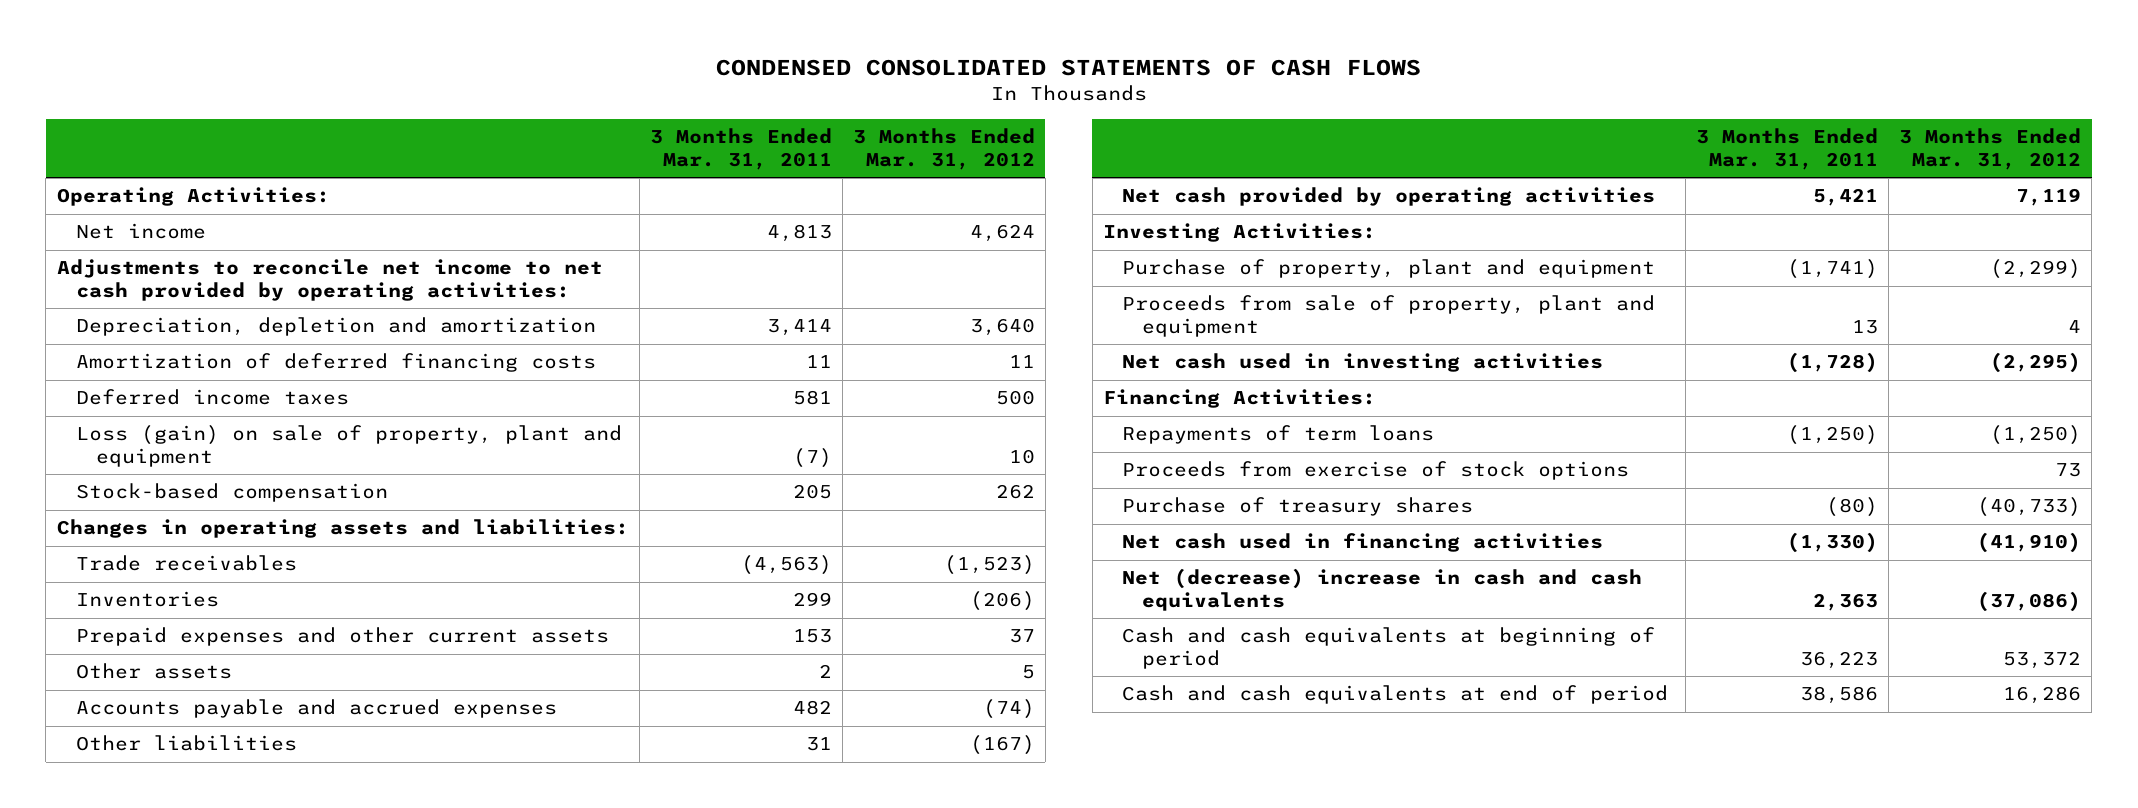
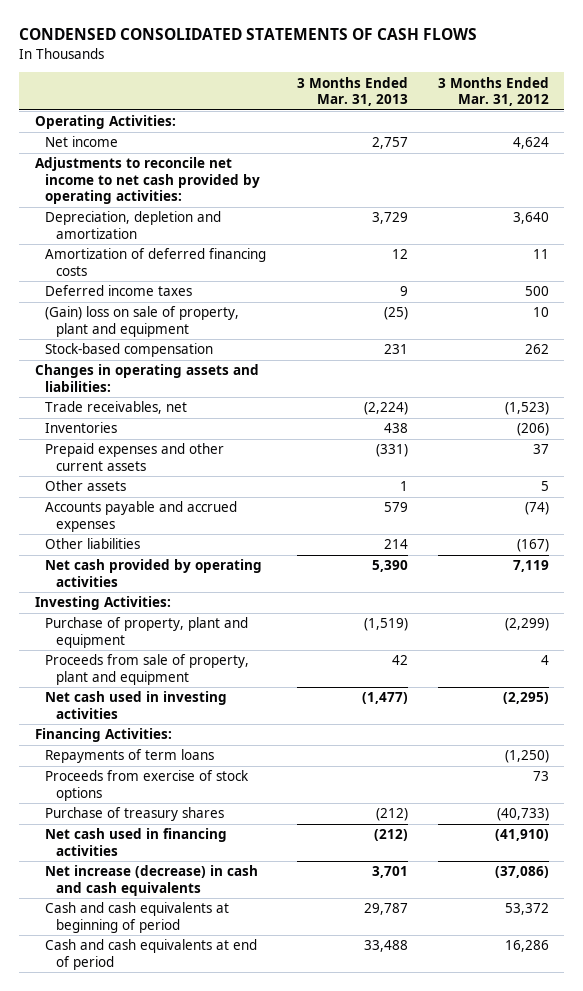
[649,128,832,170] 3 Months Ended Mar. 31, 2011 -> none
none -> [296,76,408,107] 3 Months Ended Mar. 31, 2013
[76,425,623,467] Loss (gain) on sale of property, plant and equipment -> [45,306,240,337] (Gain) loss on sale of property, plant and equipment
[76,555,298,572] Trade receivables -> [45,401,188,415] Trade receivables, net
[1122,568,1643,611] Net (decrease) increase in cash and cash equivalents -> [45,865,259,896] Net increase (decrease) in cash and cash equivalents

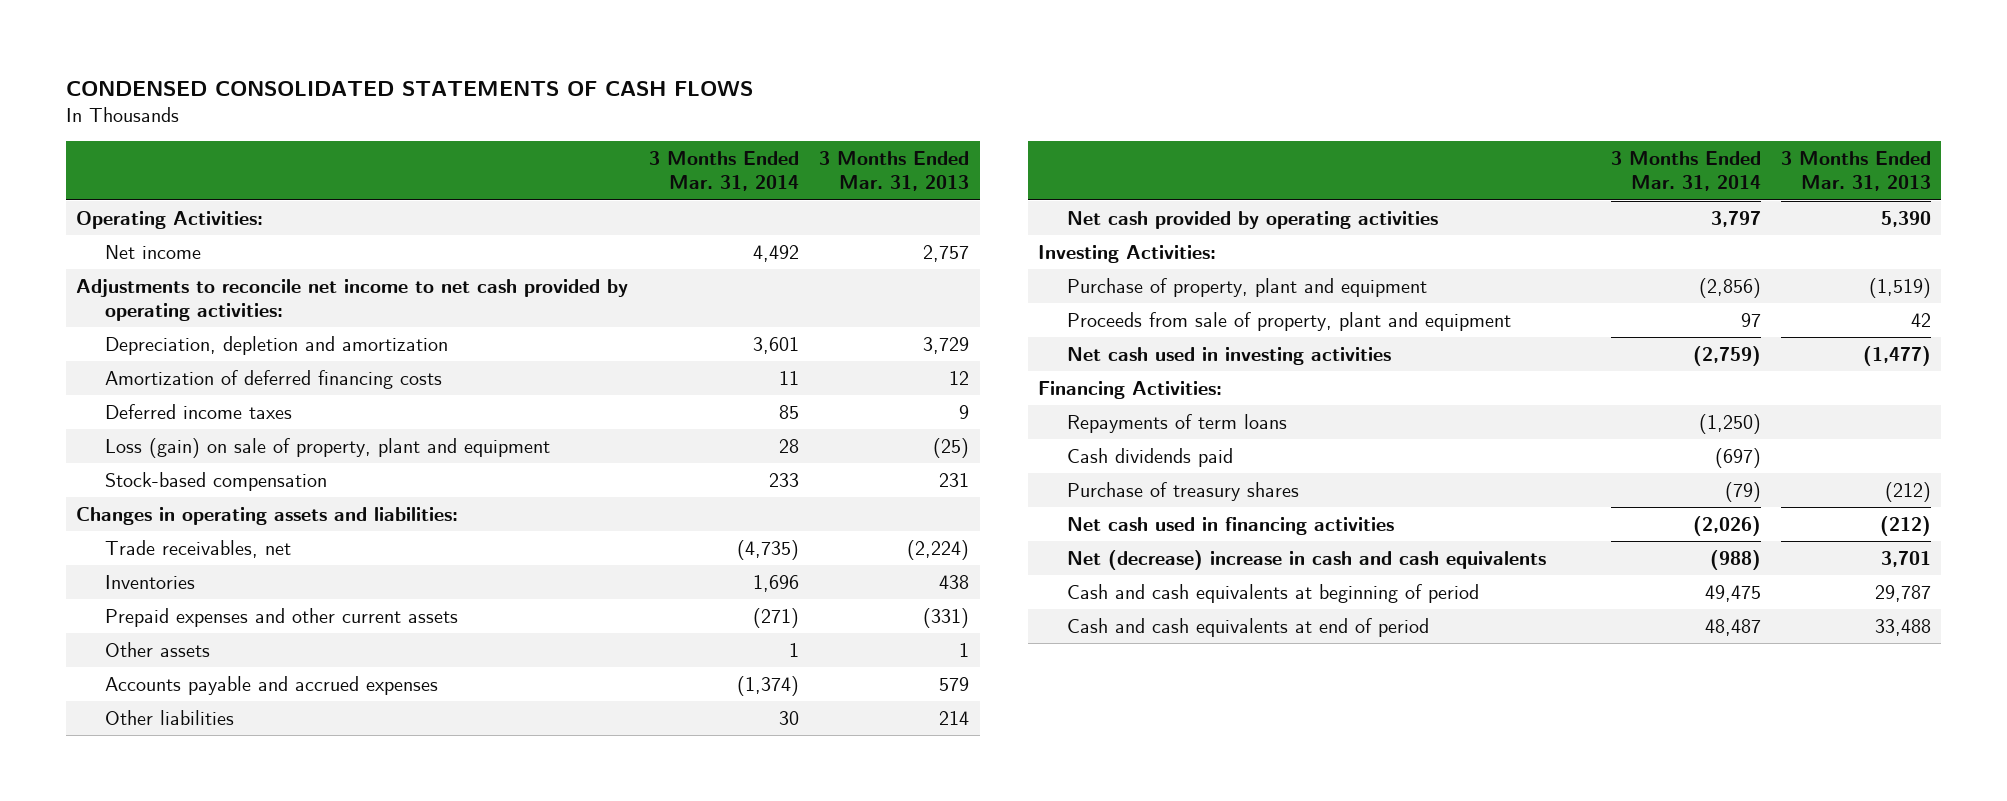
[437,76,549,107] 3 Months Ended Mar. 31, 2012 -> none
none -> [648,151,799,192] 3 Months Ended Mar. 31, 2014
[45,306,240,337] (Gain) loss on sale of property, plant and equipment -> [105,437,551,458] Loss (gain) on sale of property, plant and equipment
[45,770,250,801] Proceeds from exercise of stock options -> none
none -> [1067,447,1234,467] Cash dividends paid
[45,865,259,896] Net increase (decrease) in cash and cash equivalents -> [1067,549,1547,570] Net (decrease) increase in cash and cash equivalents

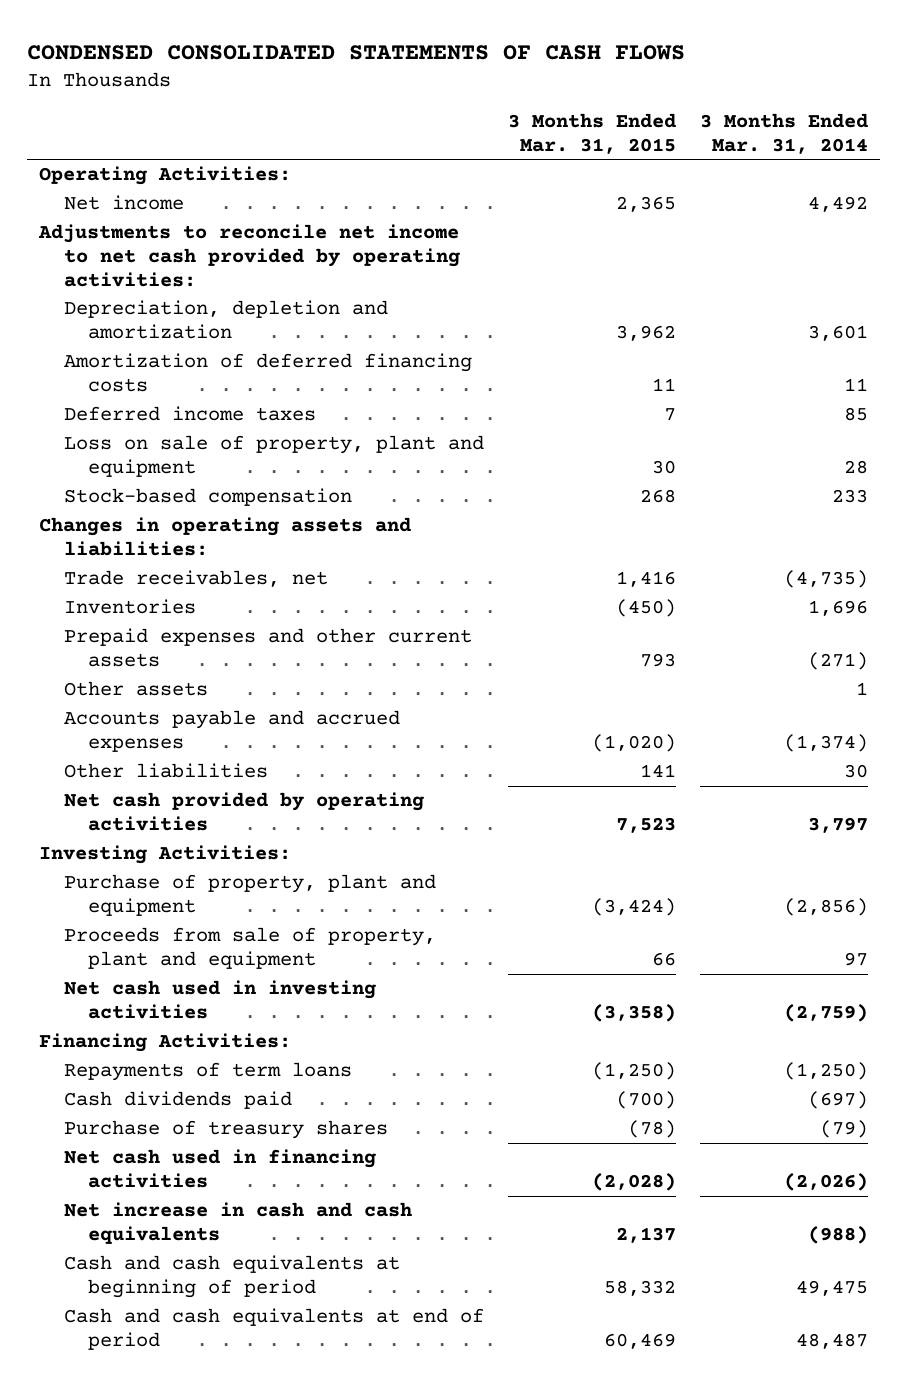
[819,151,970,192] 3 Months Ended Mar. 31, 2013 -> none
none -> [507,113,676,154] 3 Months Ended Mar. 31, 2015
[105,437,551,458] Loss (gain) on sale of property, plant and equipment -> [63,435,484,478] Loss on sale of property, plant and equipment
[1067,549,1547,570] Net (decrease) increase in cash and cash equivalents -> [63,1202,412,1245] Net increase in cash and cash equivalents

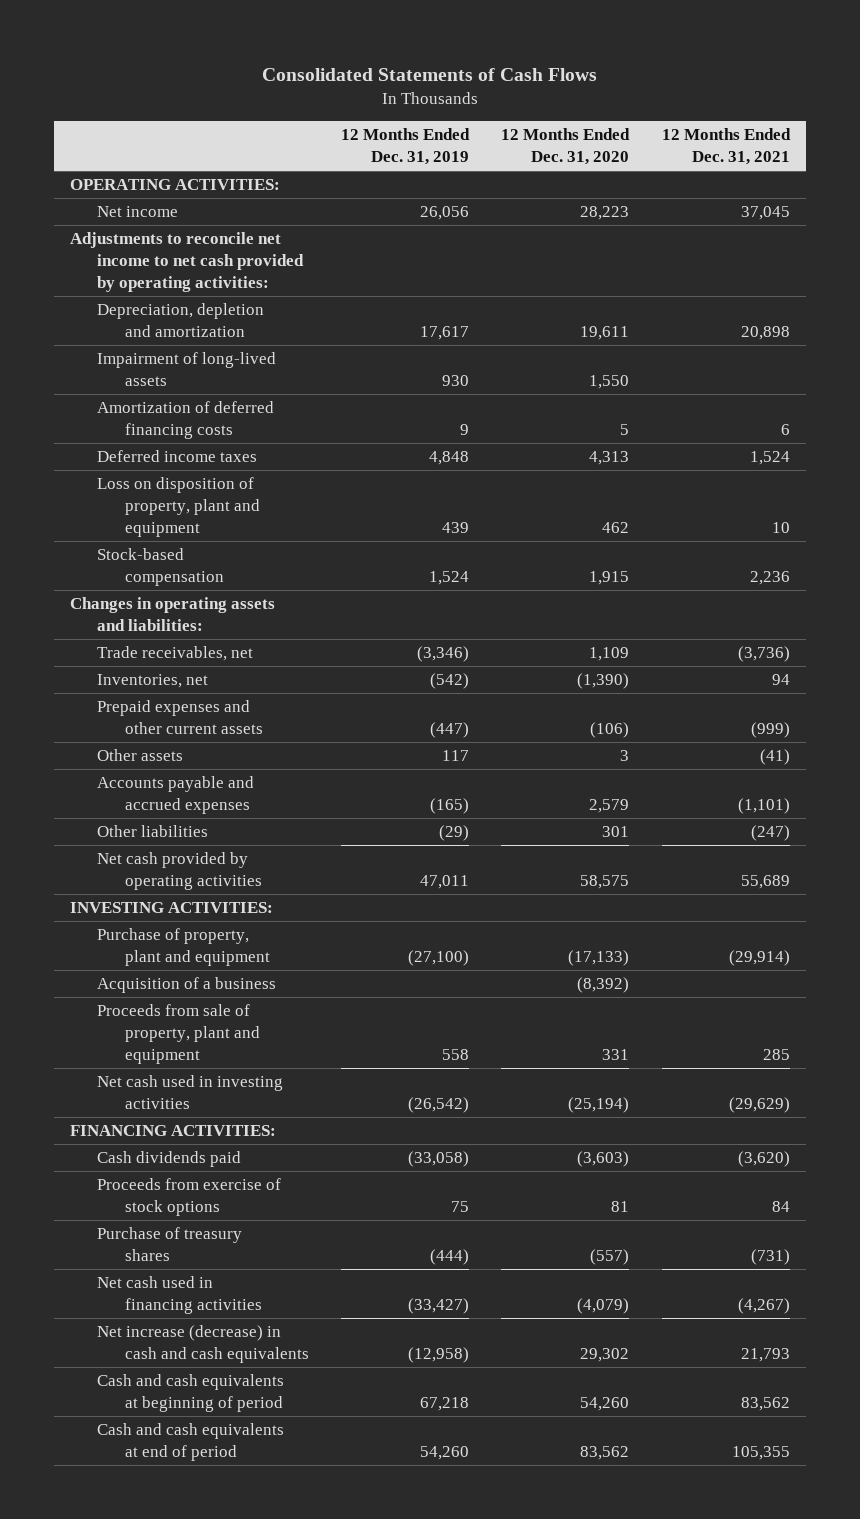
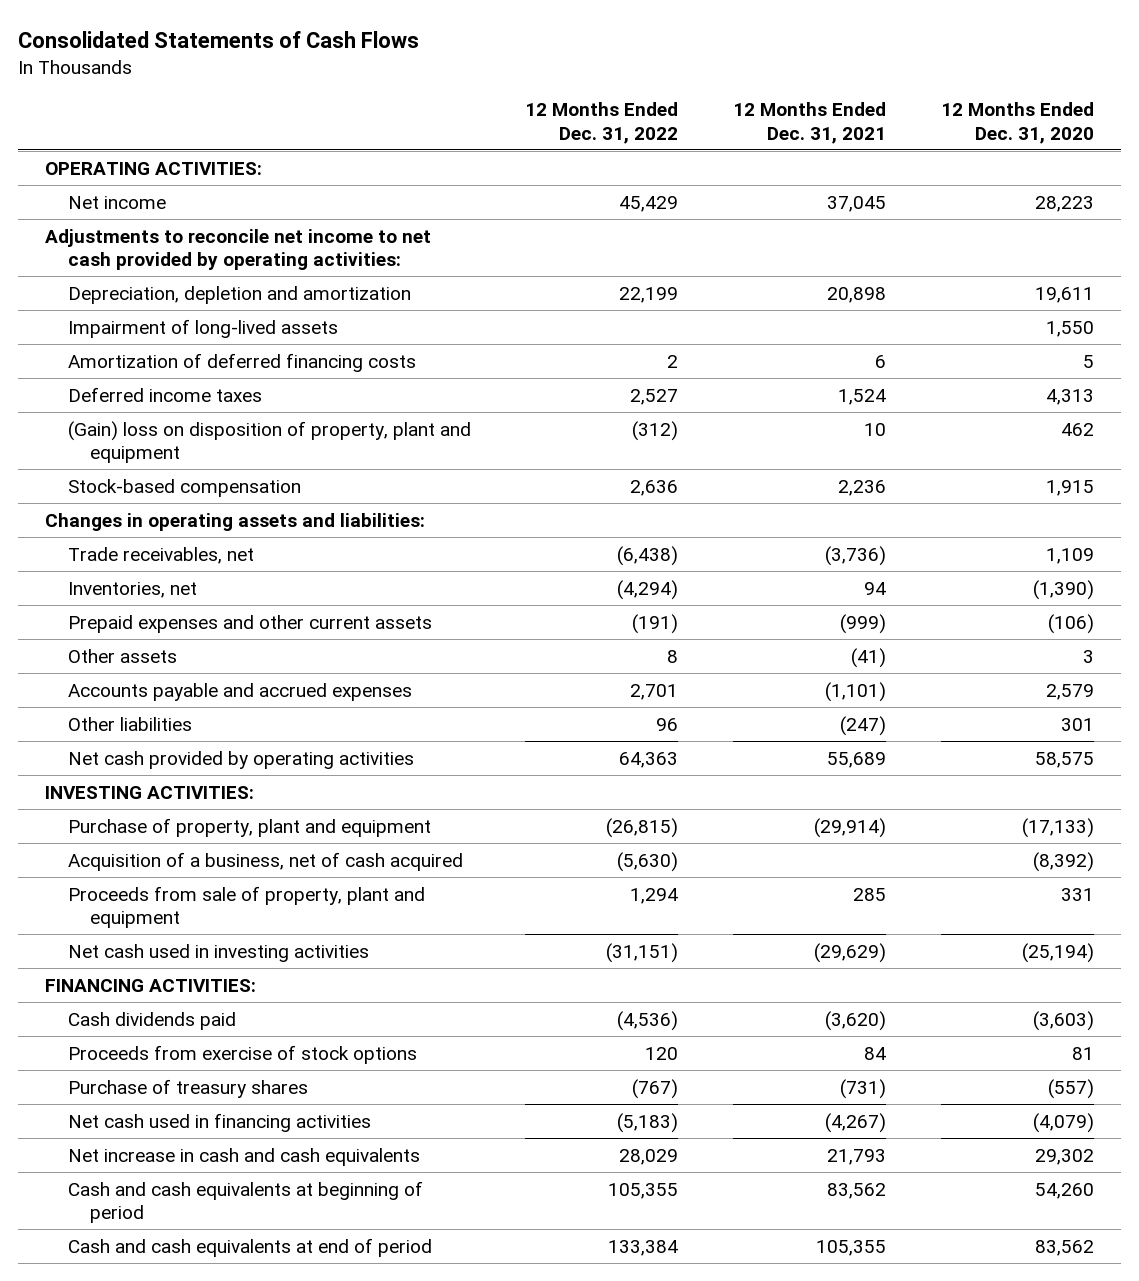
[341,128,471,166] 12 Months Ended Dec. 31, 2019 -> none
none -> [525,102,679,144] 12 Months Ended Dec. 31, 2022
[97,477,260,538] Loss on disposition of property, plant and equipment -> [67,420,471,463] (Gain) loss on disposition of property, plant and equipment
[97,977,277,994] Acquisition of a business -> [67,851,463,871] Acquisition of a business, net of cash acquired
[97,1325,309,1364] Net increase (decrease) in cash and cash equivalents -> [67,1147,420,1166] Net increase in cash and cash equivalents

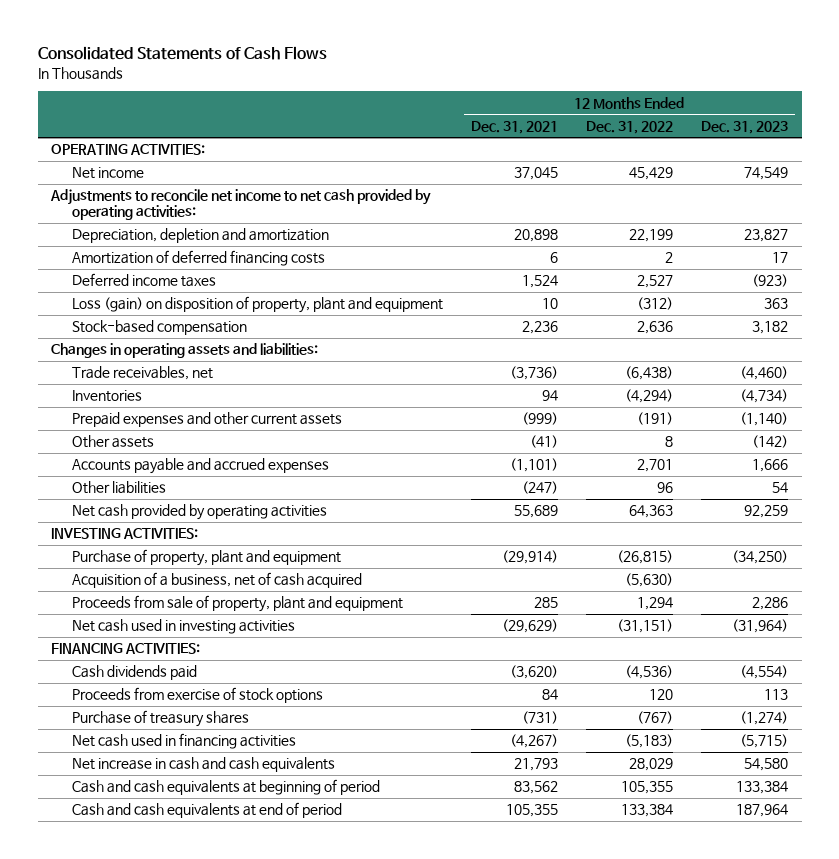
[940,102,1094,144] 12 Months Ended Dec. 31, 2020 -> none
none -> [700,120,788,134] Dec. 31, 2023
[67,318,338,338] Impairment of long-lived assets -> none
[67,420,471,463] (Gain) loss on disposition of property, plant and equipment -> [71,296,443,314] Loss (gain) on disposition of property, plant and equipment
[67,581,197,598] Inventories, net -> [71,390,142,403] Inventories

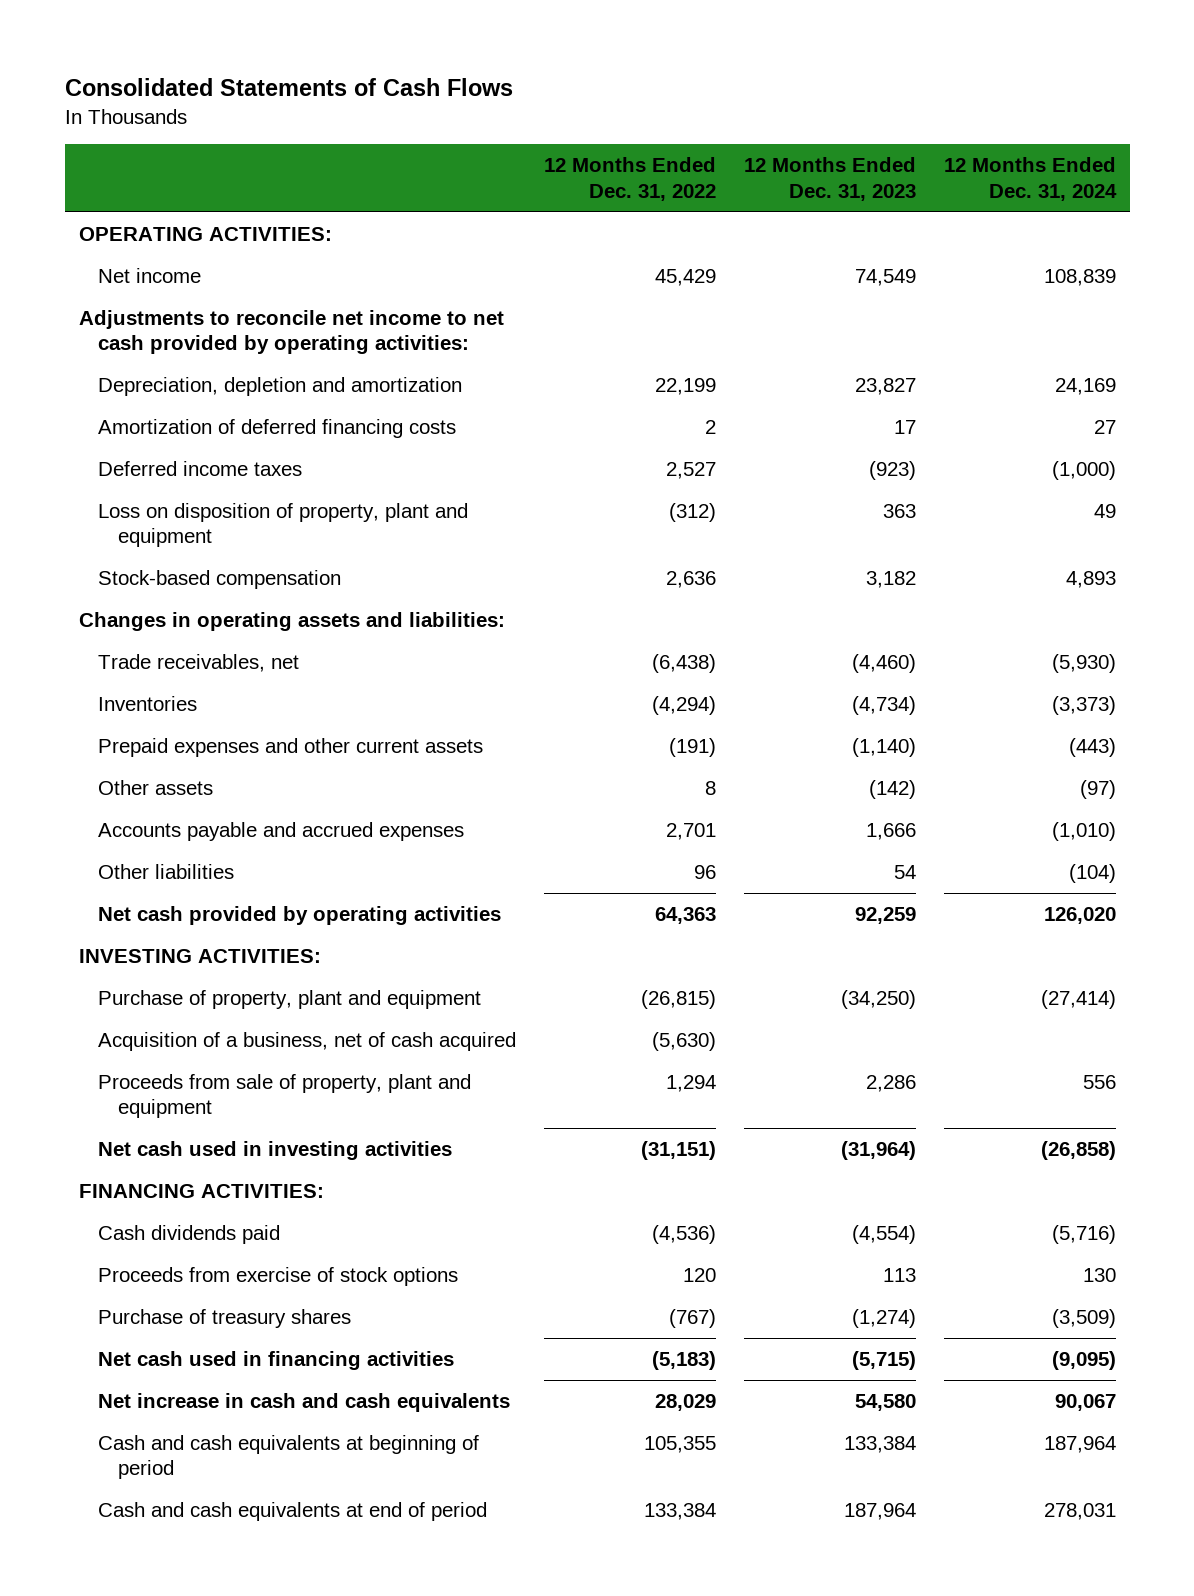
[470,120,558,134] Dec. 31, 2021 -> none
none -> [943,157,1117,201] 12 Months Ended Dec. 31, 2024
[71,296,443,314] Loss (gain) on disposition of property, plant and equipment -> [98,502,469,548] Loss on disposition of property, plant and equipment

